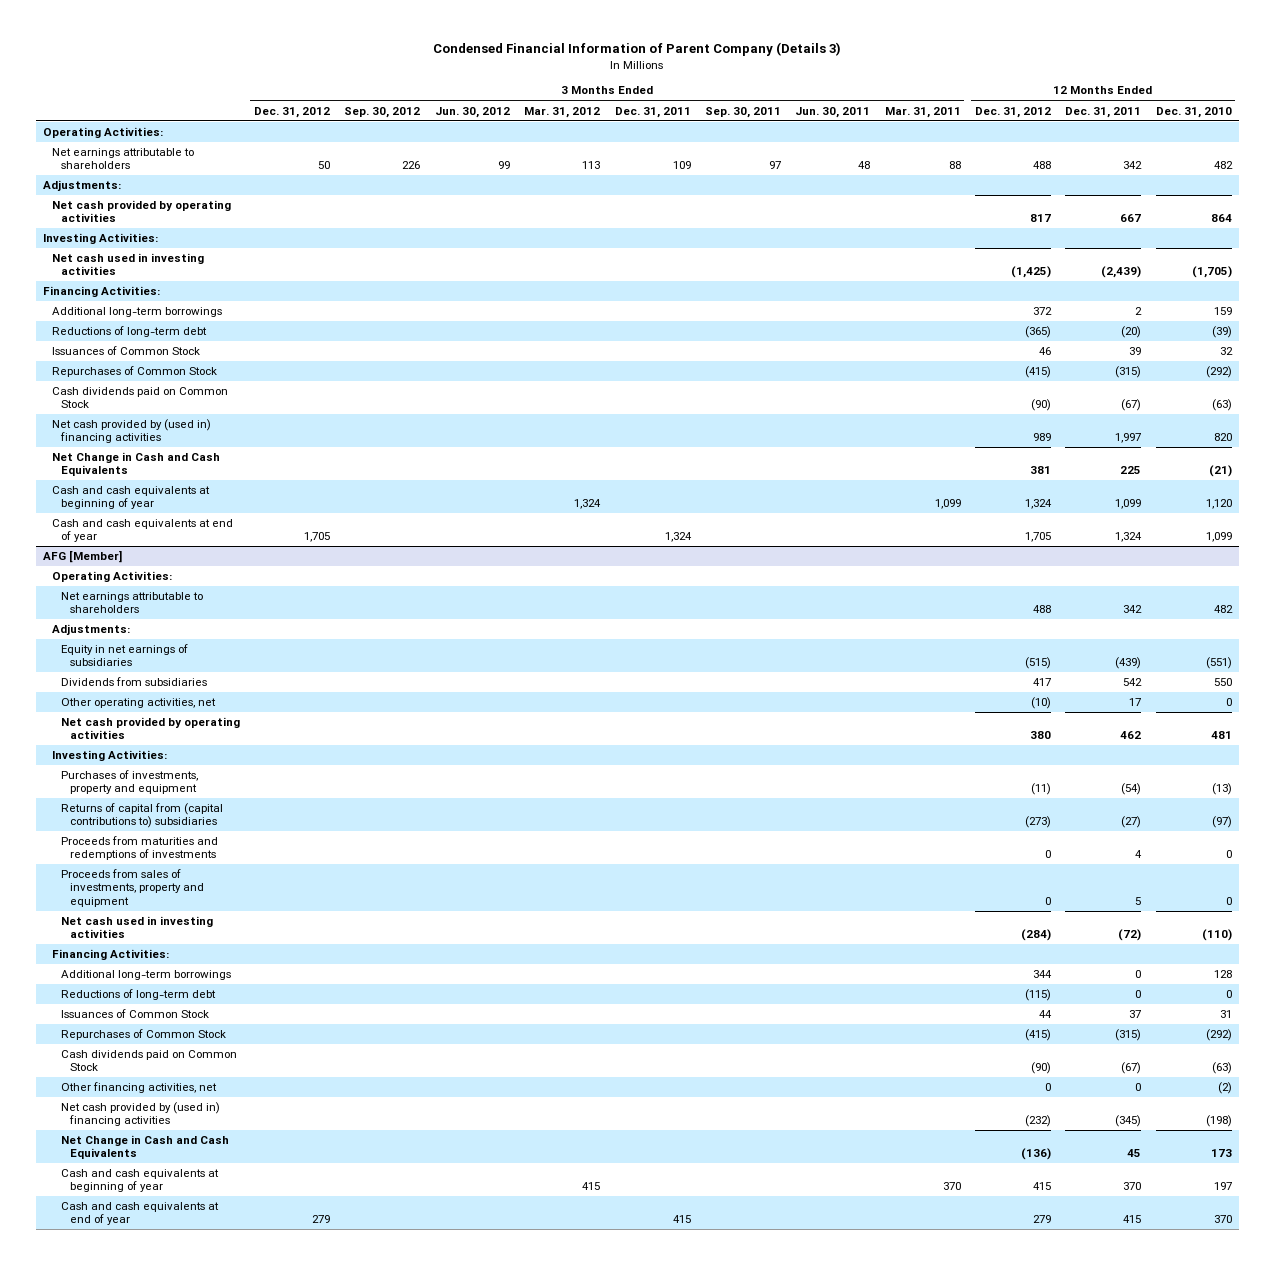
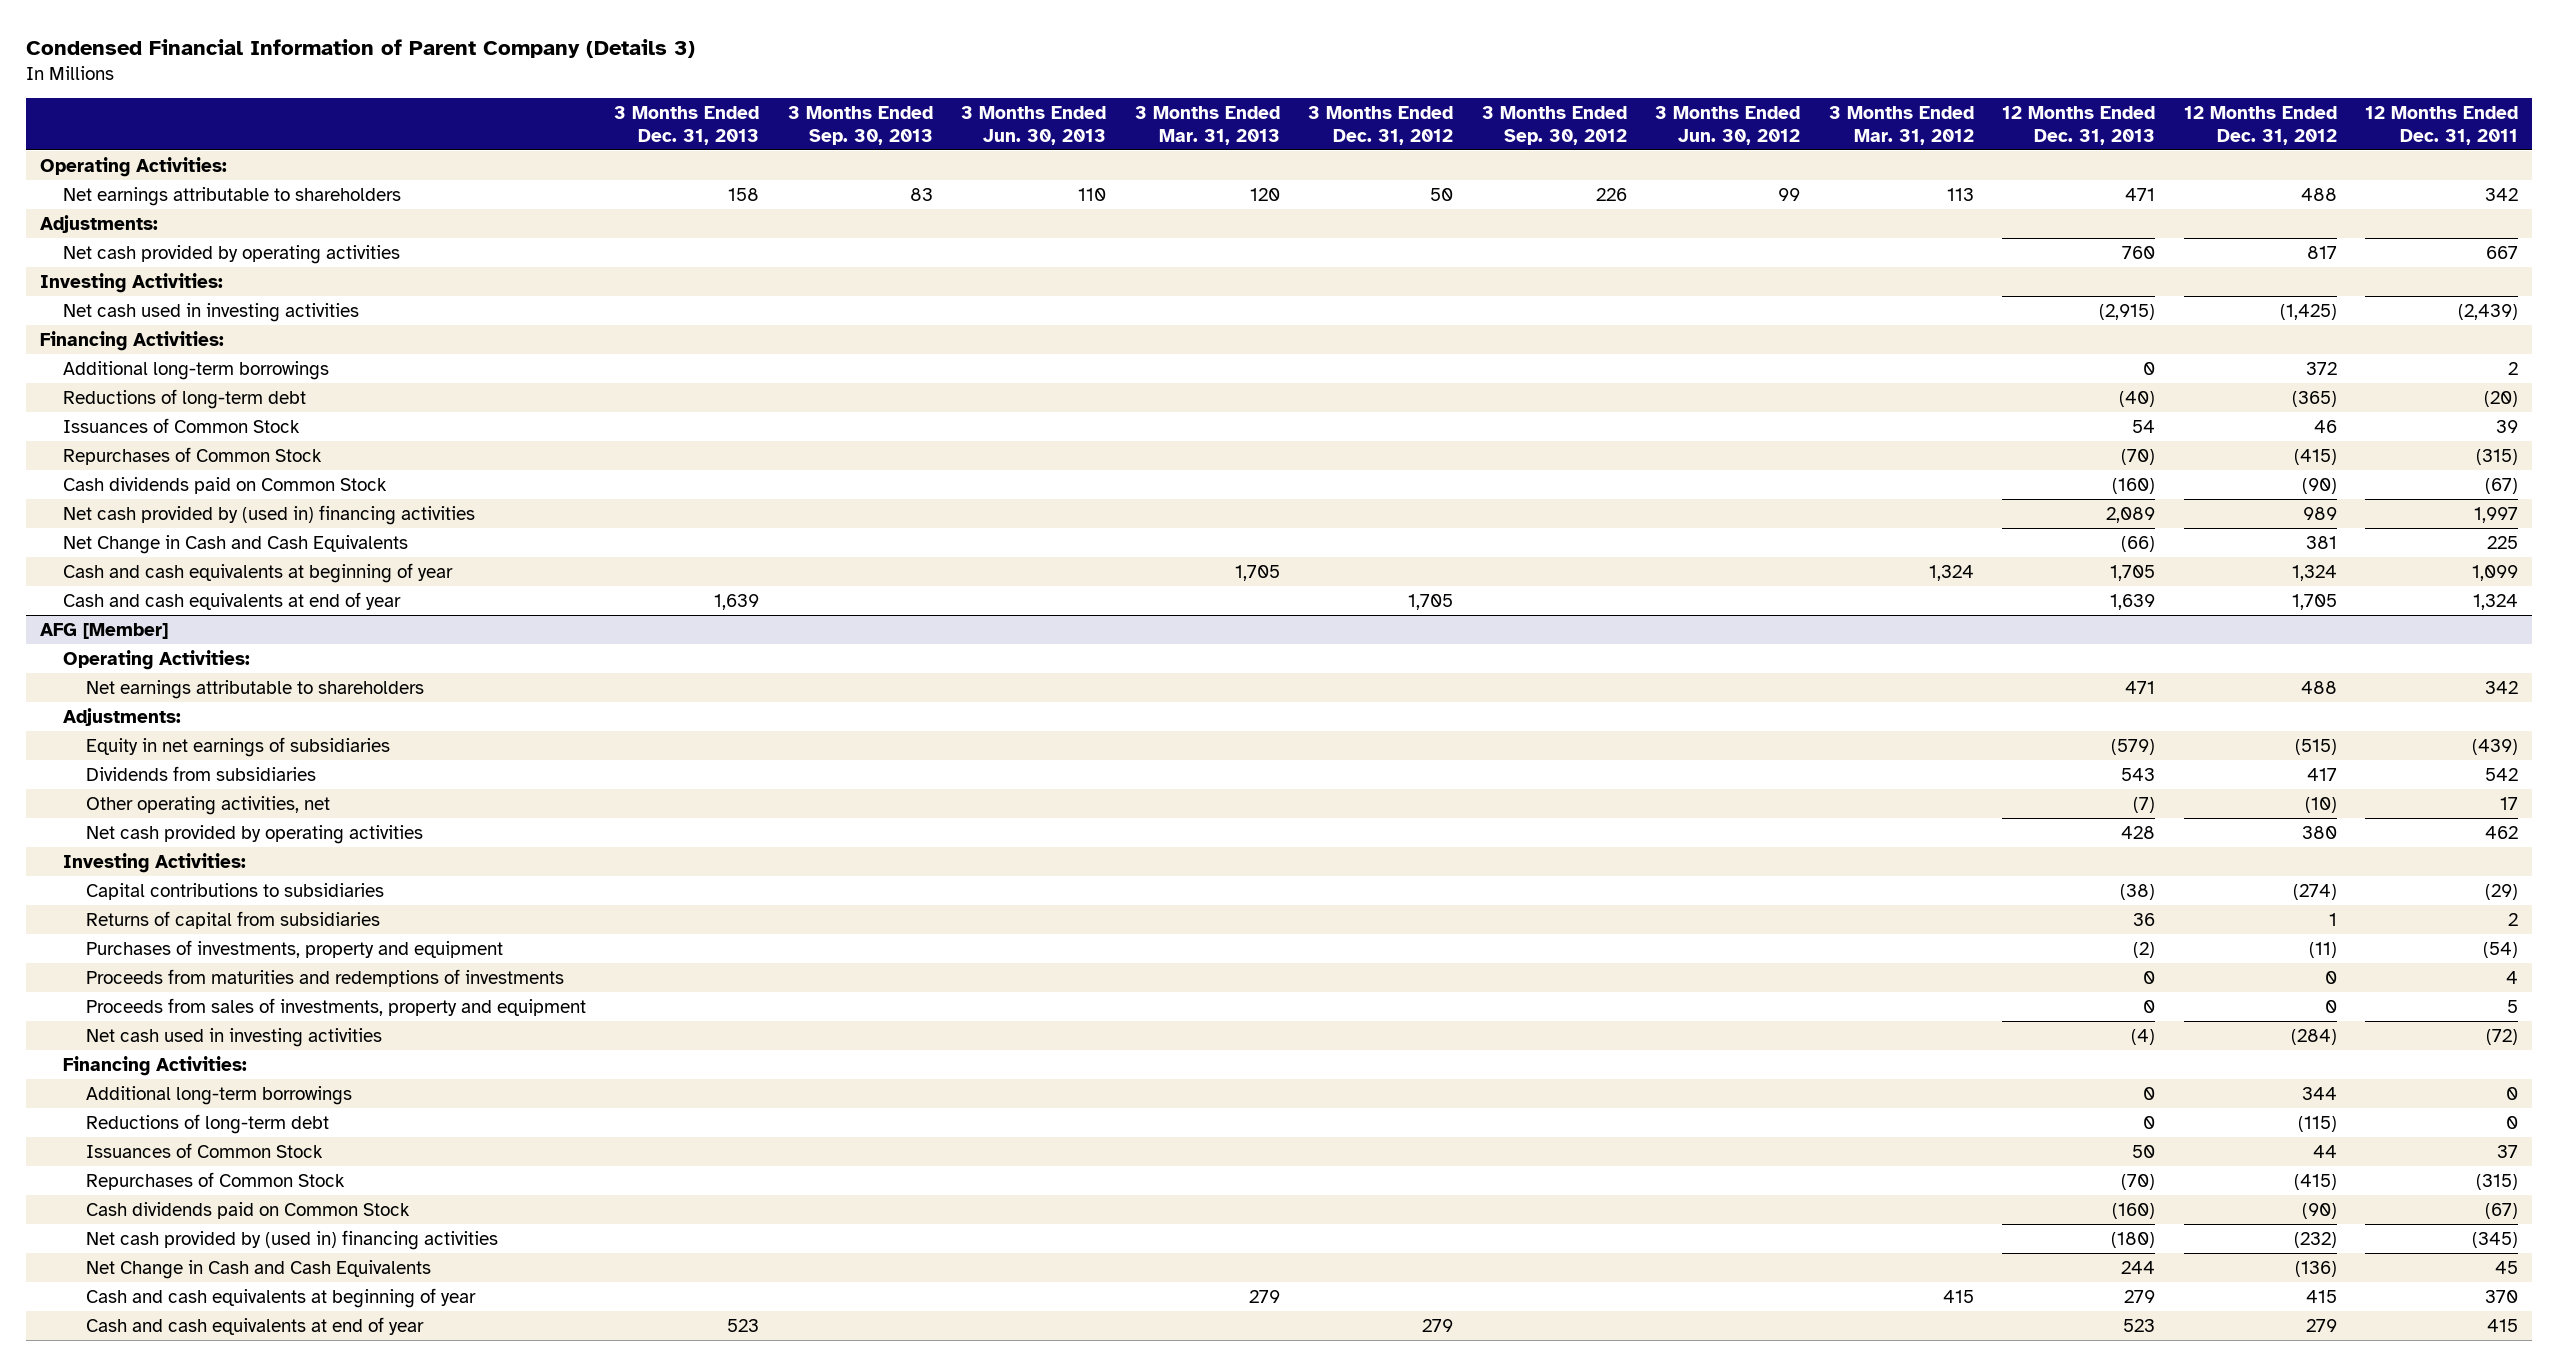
[614,106,691,118] Dec. 31, 2011 -> none
[704,106,781,118] Sep. 30, 2011 -> none
[795,106,871,118] Jun. 30, 2011 -> none
[884,106,961,118] Mar. 31, 2011 -> none
[1155,106,1232,118] Dec. 31, 2010 -> none
none -> [614,106,760,145] 3 Months Ended Dec. 31, 2013
none -> [787,106,933,145] 3 Months Ended Sep. 30, 2013
none -> [961,106,1107,145] 3 Months Ended Jun. 30, 2013
none -> [1134,106,1280,145] 3 Months Ended Mar. 31, 2013
none -> [2002,106,2156,145] 12 Months Ended Dec. 31, 2013
none -> [85,882,384,900] Capital contributions to subsidiaries
none -> [85,910,380,929] Returns of capital from subsidiaries
[60,803,223,829] Returns of capital from (capital contributions to) subsidiaries -> none
[60,1082,217,1094] Other financing activities, net -> none

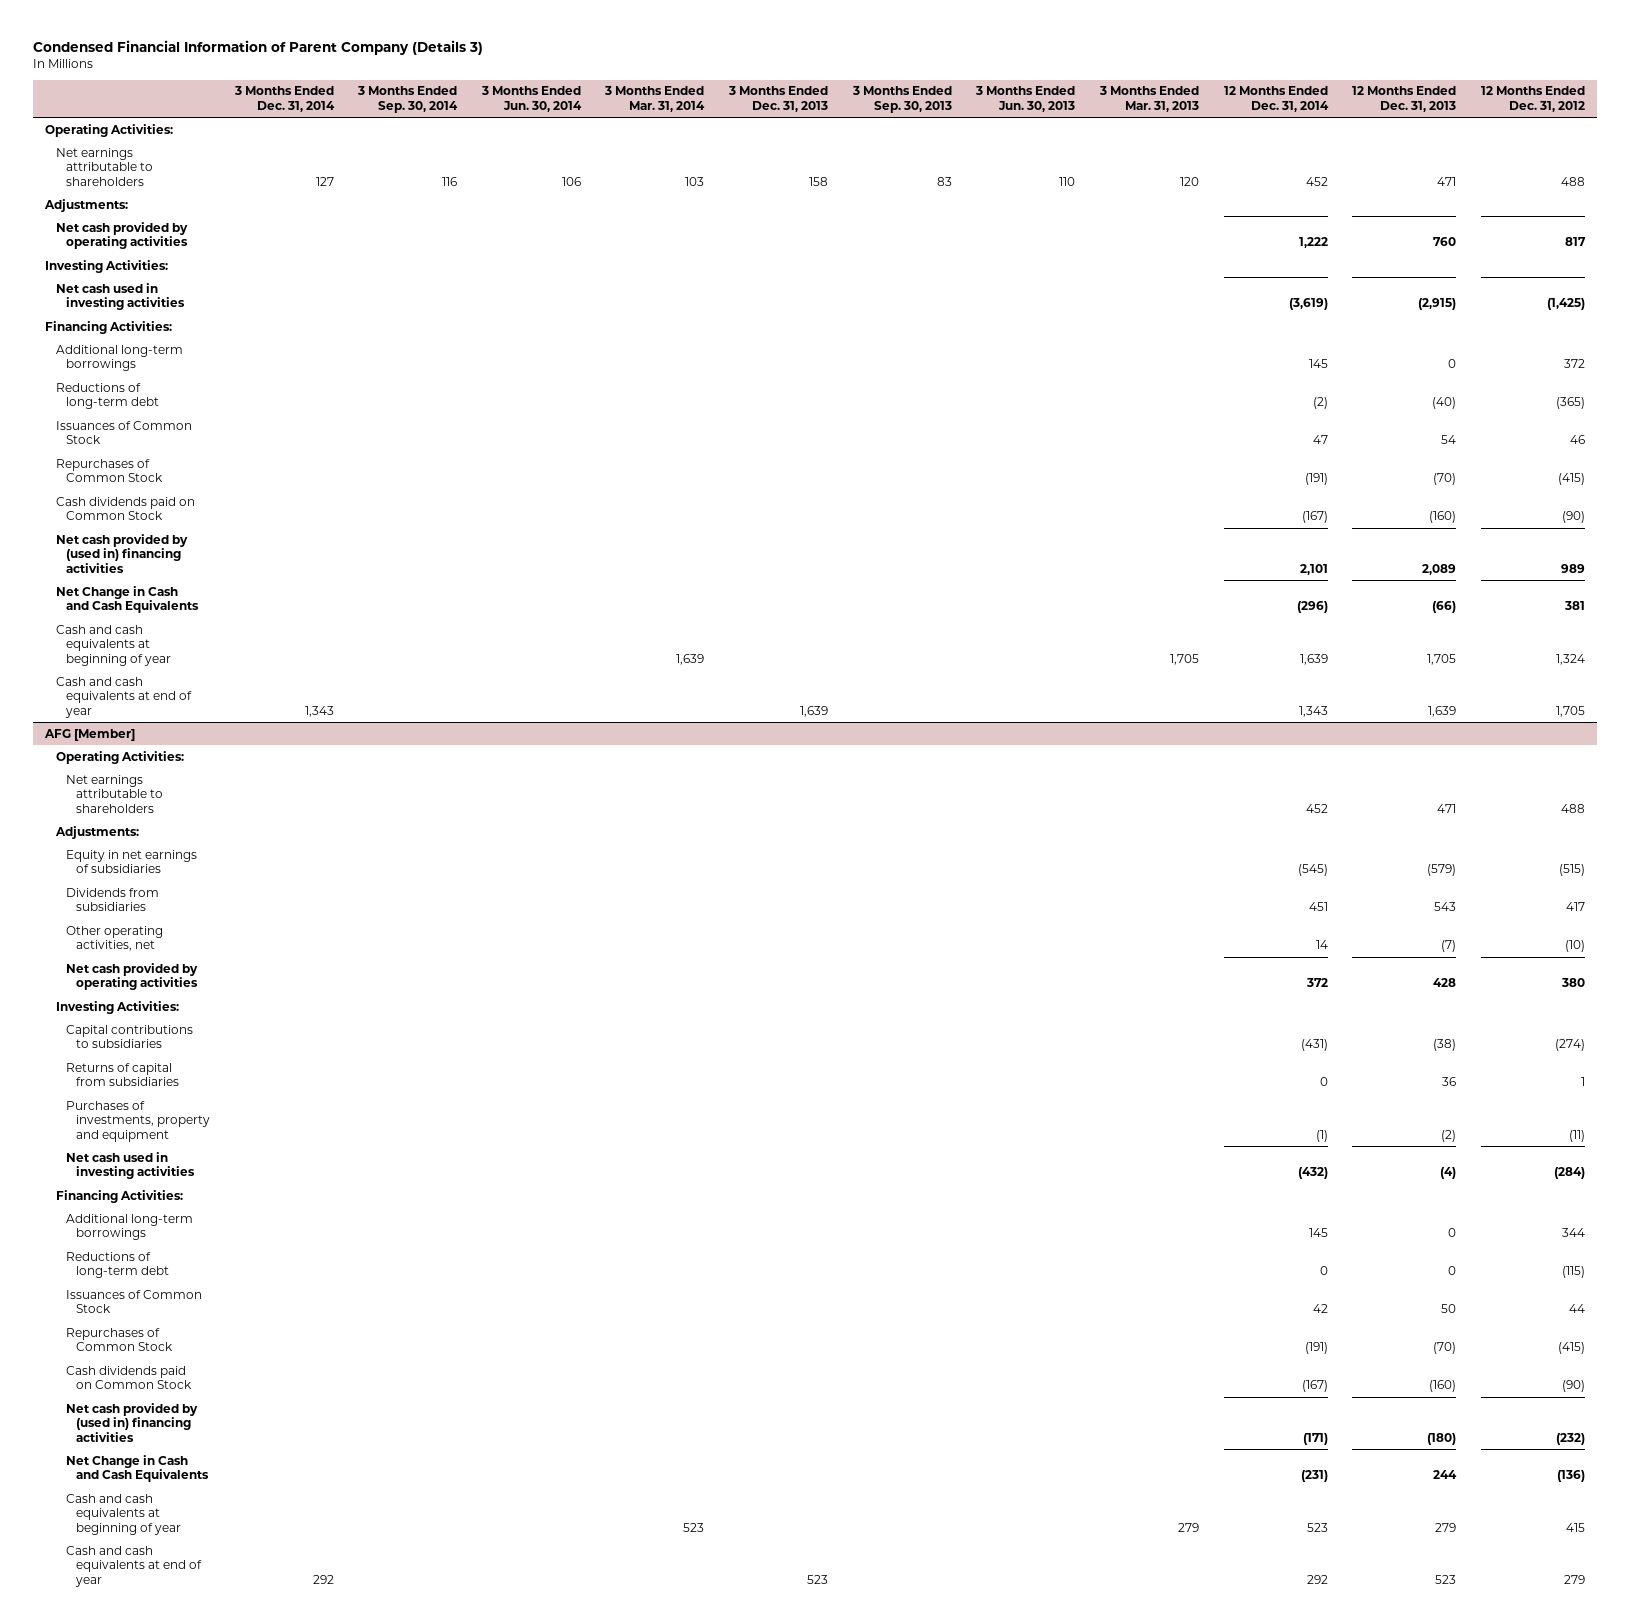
[1308,106,1454,145] 3 Months Ended Dec. 31, 2012 -> none
[1481,106,1627,145] 3 Months Ended Sep. 30, 2012 -> none
[1655,106,1801,145] 3 Months Ended Jun. 30, 2012 -> none
[1828,106,1974,145] 3 Months Ended Mar. 31, 2012 -> none
[2365,106,2519,145] 12 Months Ended Dec. 31, 2011 -> none
none -> [233,86,335,112] 3 Months Ended Dec. 31, 2014
none -> [357,86,459,113] 3 Months Ended Sep. 30, 2014
none -> [480,86,582,112] 3 Months Ended Jun. 30, 2014
none -> [604,86,706,112] 3 Months Ended Mar. 31, 2014
none -> [1223,86,1329,112] 12 Months Ended Dec. 31, 2014
[85,968,564,987] Proceeds from maturities and redemptions of investments -> none
[85,997,586,1016] Proceeds from sales of investments, property and equipment -> none

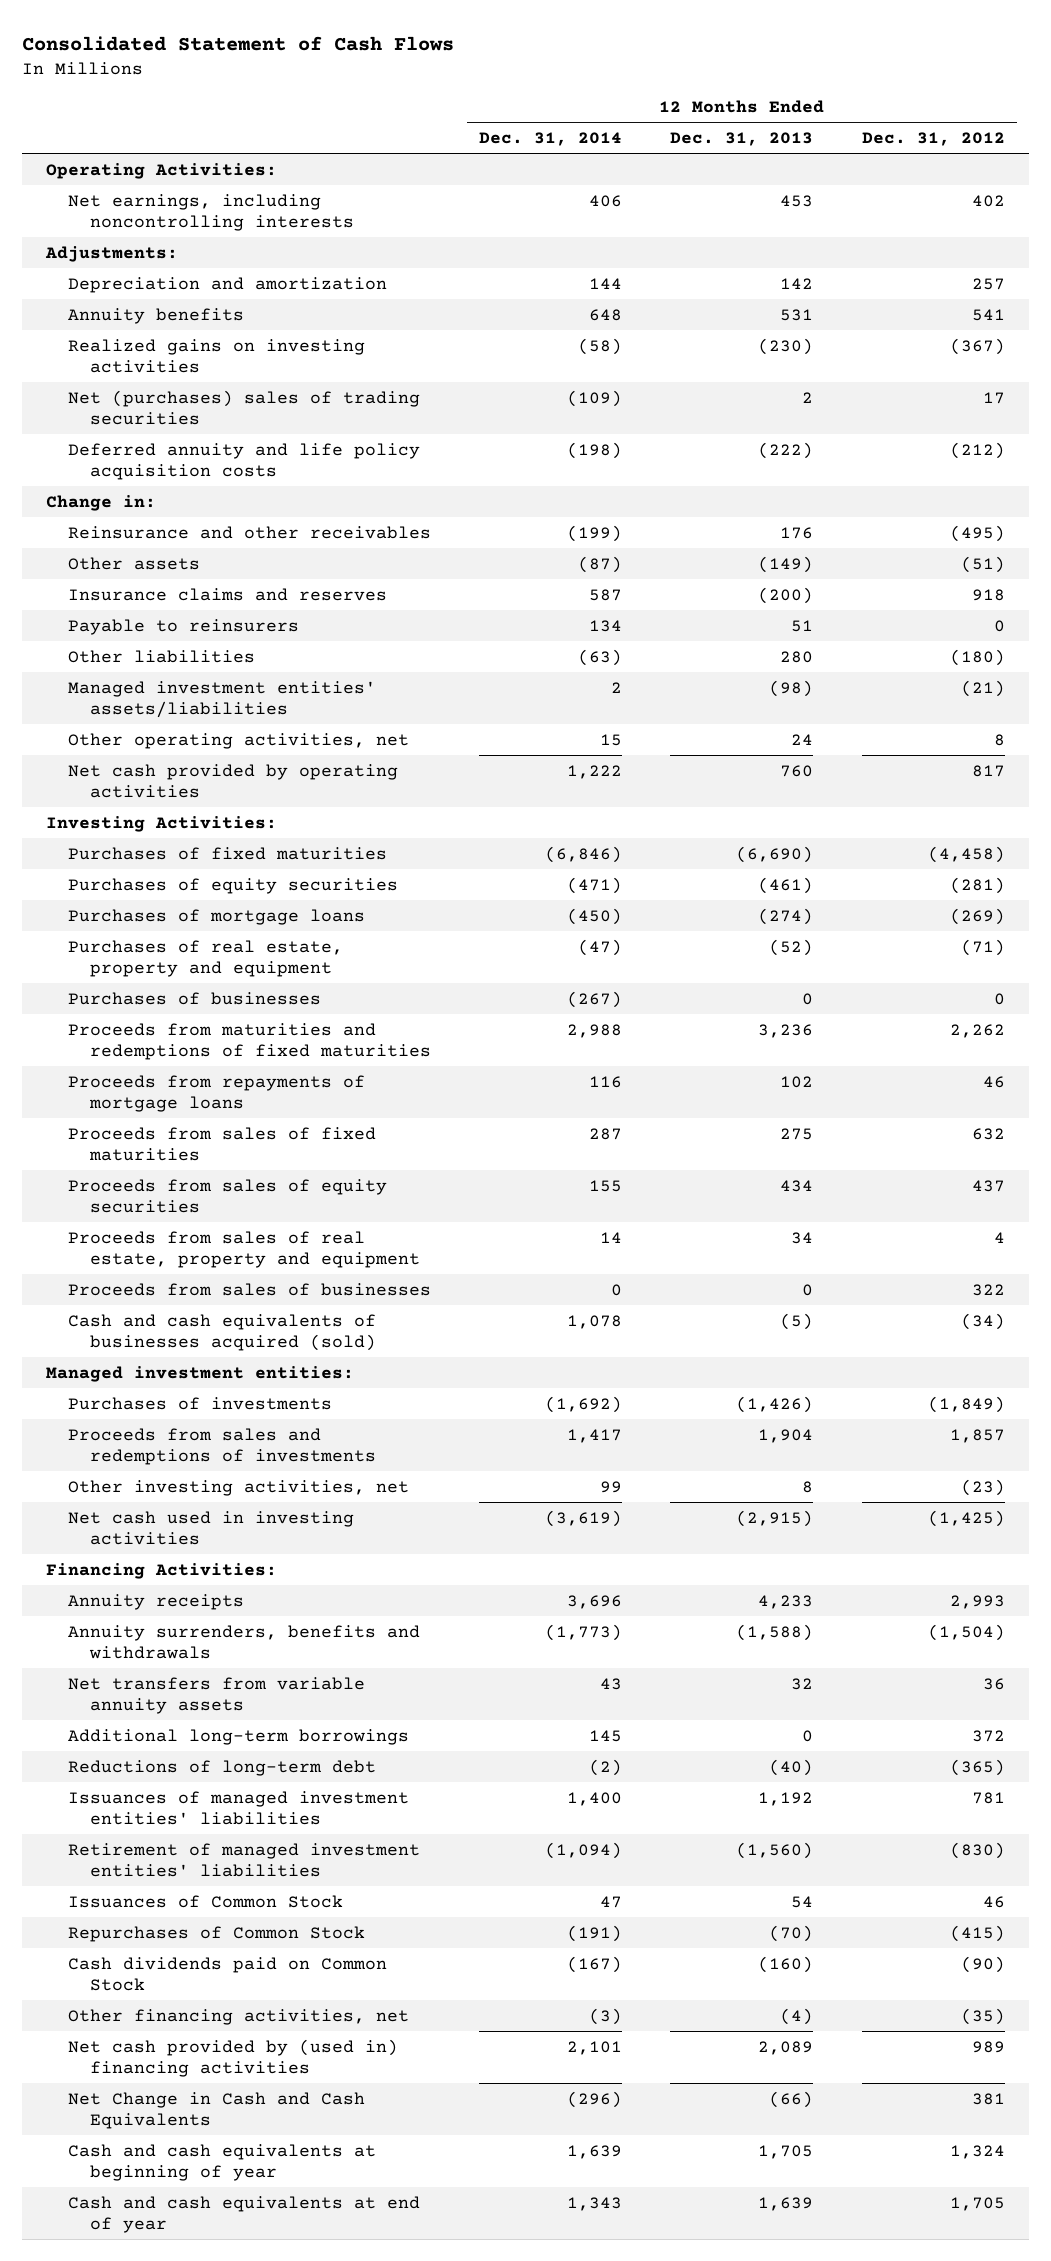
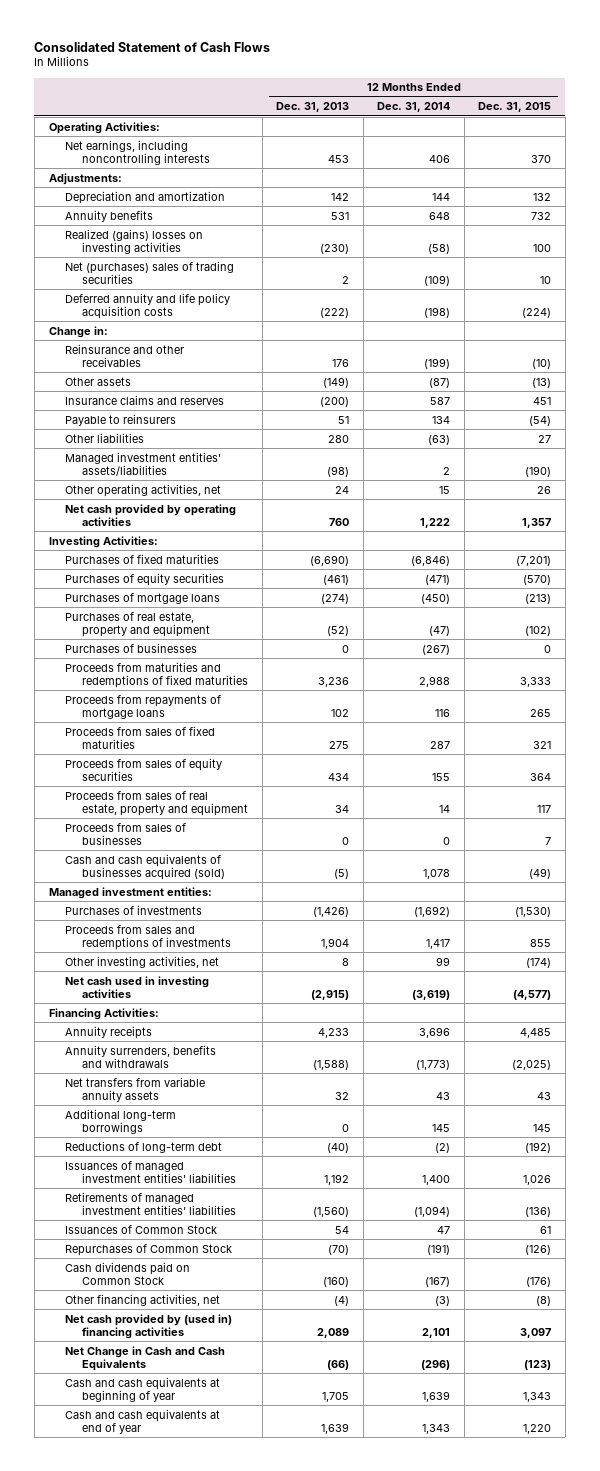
[861,131,1005,146] Dec. 31, 2012 -> none
none -> [478,102,552,113] Dec. 31, 2015
[67,338,365,374] Realized gains on investing activities -> [65,228,204,254] Realized (gains) losses on investing activities
[67,1842,420,1878] Retirement of managed investment entities' liabilities -> [65,1191,237,1215] Retirements of managed investment entities' liabilities

